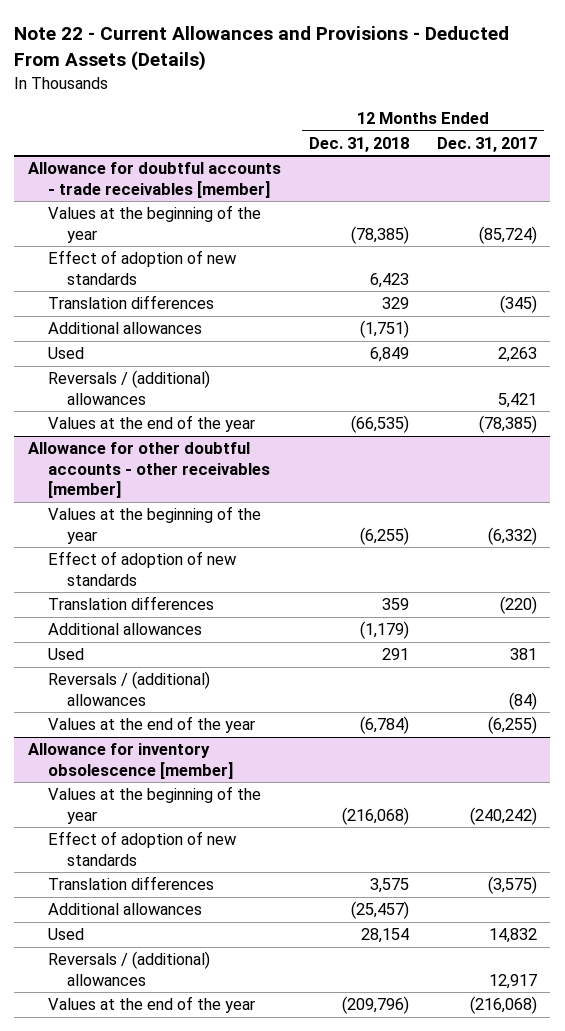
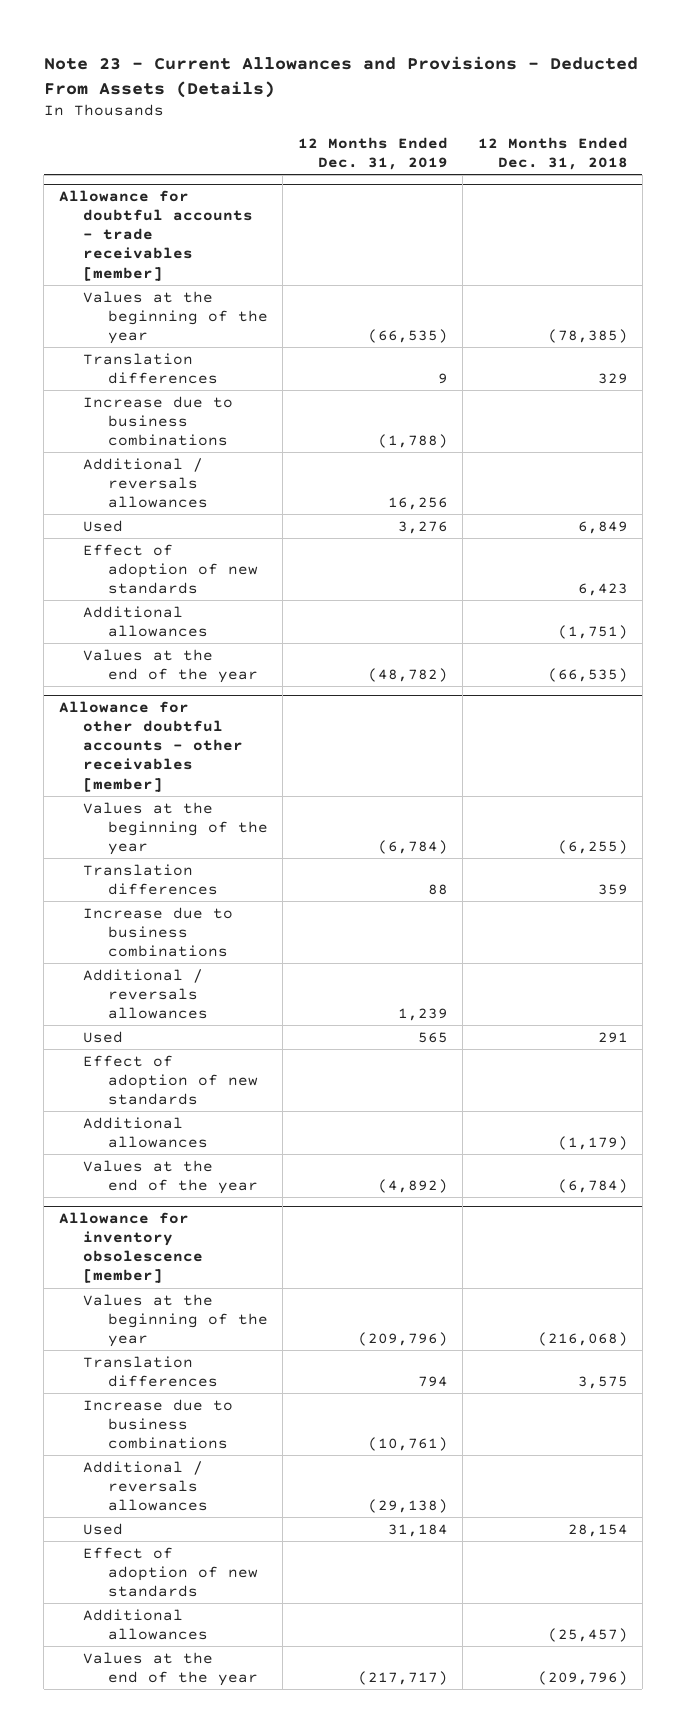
[14,26,510,71] Note 22 - Current Allowances and Provisions - Deducted From Assets (Details) -> [43,55,638,98] Note 23 - Current Allowances and Provisions - Deducted From Assets (Details)
[436,136,537,152] Dec. 31, 2017 -> none
none -> [297,136,448,171] 12 Months Ended Dec. 31, 2019
none -> [83,395,234,446] Increase due to business combinations
none -> [83,457,209,508] Additional / reversals allowances
[47,370,210,405] Reversals / (additional) allowances -> none
[47,250,237,285] Effect of adoption of new standards -> [83,543,259,594] Effect of adoption of new standards
[47,322,202,335] Additional allowances -> [83,605,209,637] Additional allowances
none -> [83,906,234,957] Increase due to business combinations
none -> [83,968,209,1019] Additional / reversals allowances
[47,671,210,706] Reversals / (additional) allowances -> none
[47,551,237,586] Effect of adoption of new standards -> [83,1054,259,1105] Effect of adoption of new standards
[47,623,202,636] Additional allowances -> [83,1116,209,1148] Additional allowances
none -> [83,1398,234,1449] Increase due to business combinations
none -> [83,1460,209,1511] Additional / reversals allowances
[47,951,210,986] Reversals / (additional) allowances -> none
[47,831,237,866] Effect of adoption of new standards -> [83,1546,259,1597] Effect of adoption of new standards
[47,903,202,916] Additional allowances -> [83,1608,209,1640] Additional allowances

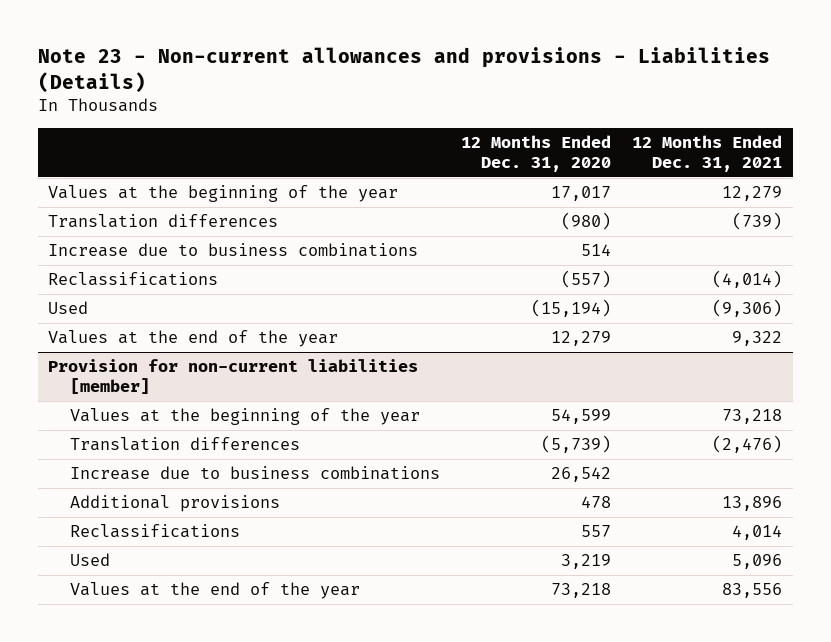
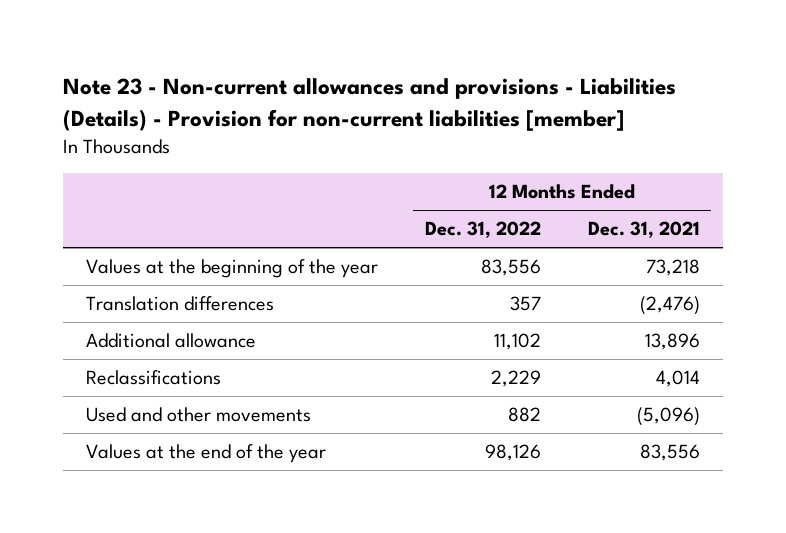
[37,47,770,93] Note 23 - Non-current allowances and provisions - Liabilities (Details) -> [62,78,676,131] Note 23 - Non-current allowances and provisions - Liabilities (Details) - Provision for non-current liabilities [member]
[461,134,612,173] 12 Months Ended Dec. 31, 2020 -> none
none -> [424,221,541,239] Dec. 31, 2022
[48,185,399,203] Values at the beginning of the year -> none
[48,214,279,229] Translation differences -> none
[48,243,419,258] Increase due to business combinations -> none
[48,272,219,287] Reclassifications -> none
[48,301,89,315] Used -> none
[48,330,339,348] Values at the end of the year -> none
[48,359,419,395] Provision for non-current liabilities [member] -> none
[69,466,440,481] Increase due to business combinations -> none
[69,495,280,513] Additional provisions -> [86,333,257,349] Additional allowance
[69,553,110,567] Used -> none
none -> [86,407,312,423] Used and other movements

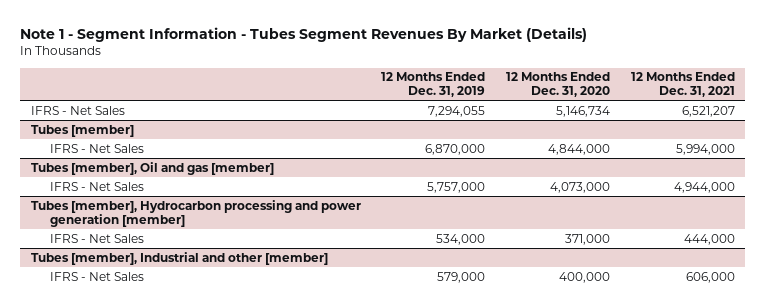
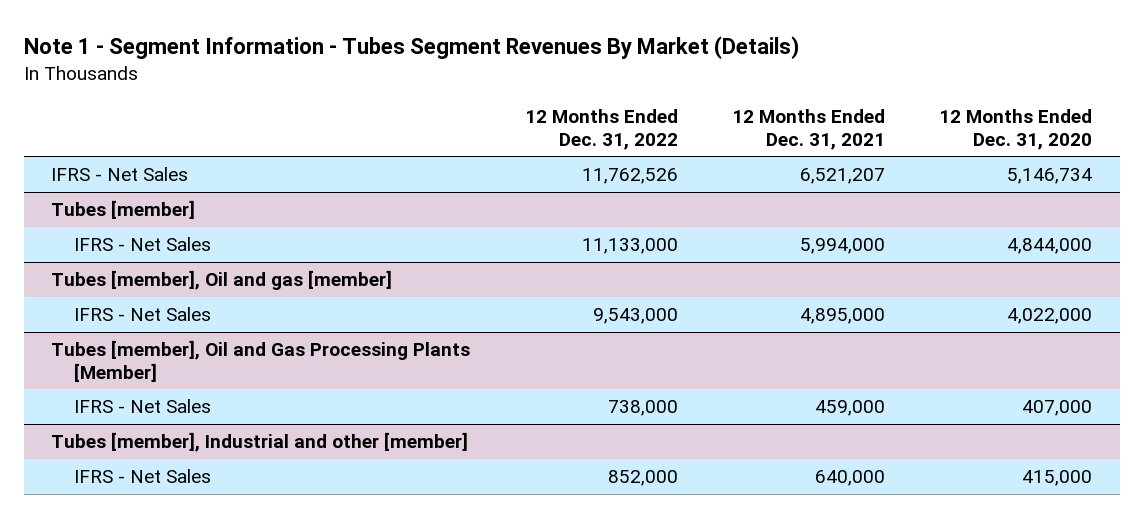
[381,72,486,98] 12 Months Ended Dec. 31, 2019 -> none
none -> [524,109,678,150] 12 Months Ended Dec. 31, 2022
[30,199,361,227] Tubes [member], Hydrocarbon processing and power generation [member] -> none
[549,181,610,193] 4,073,000 -> [1007,308,1093,325] 4,022,000
[673,181,735,193] 4,944,000 -> [800,308,886,325] 4,895,000
none -> [51,340,471,382] Tubes [member], Oil and Gas Processing Plants [Member]
[564,233,610,245] 371,000 -> [1022,400,1093,417] 407,000
[683,233,735,245] 444,000 -> [815,400,886,417] 459,000
[558,271,610,283] 400,000 -> [1022,470,1093,487] 415,000
[685,271,735,283] 606,000 -> [815,470,886,487] 640,000

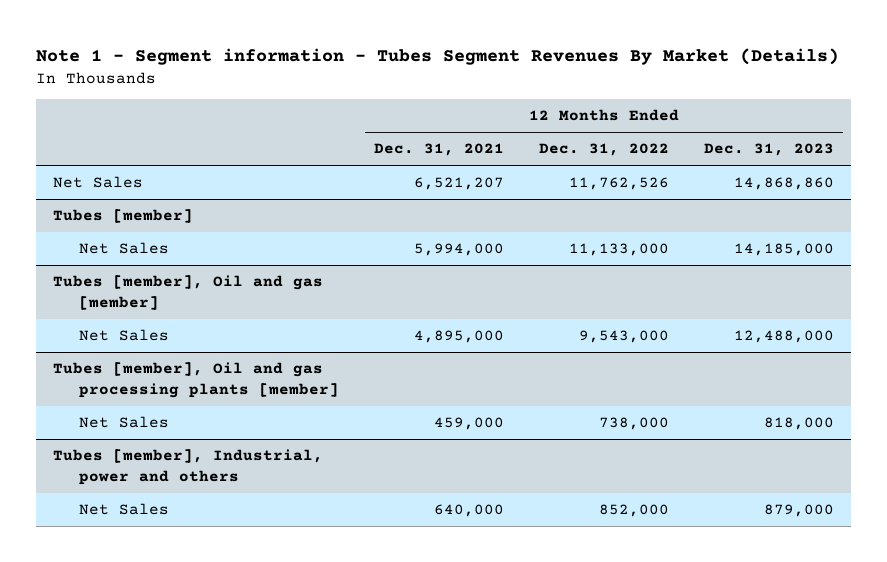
[24,36,800,60] Note 1 - Segment Information - Tubes Segment Revenues By Market (Details) -> [35,48,839,66] Note 1 - Segment information - Tubes Segment Revenues By Market (Details)
[939,109,1093,150] 12 Months Ended Dec. 31, 2020 -> none
none -> [703,143,834,157] Dec. 31, 2023
[51,167,189,182] IFRS - Net Sales -> [53,176,144,189] Net Sales
[73,237,211,252] IFRS - Net Sales -> [78,242,169,255] Net Sales
[73,307,211,322] IFRS - Net Sales -> [78,329,169,342] Net Sales
[51,340,471,382] Tubes [member], Oil and Gas Processing Plants [Member] -> [53,362,339,399] Tubes [member], Oil and gas processing plants [member]
[73,399,211,414] IFRS - Net Sales -> [78,416,169,429] Net Sales
[51,432,469,453] Tubes [member], Industrial and other [member] -> [53,449,324,486] Tubes [member], Industrial, power and others
[73,469,211,484] IFRS - Net Sales -> [78,503,169,516] Net Sales

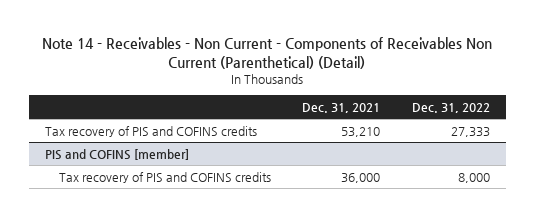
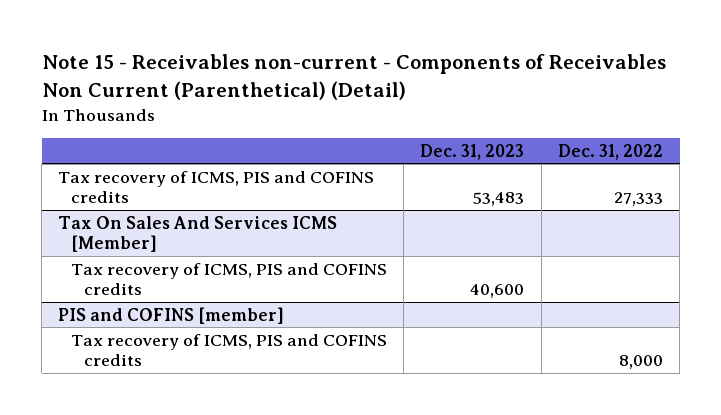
[42,36,493,69] Note 14 - Receivables - Non Current - Components of Receivables Non Current (Parenthetical) (Detail) -> [41,54,666,100] Note 15 - Receivables non-current - Components of Receivables Non Current (Parenthetical) (Detail)
[302,102,381,113] Dec. 31, 2021 -> none
none -> [420,143,525,160] Dec. 31, 2023
[44,125,257,137] Tax recovery of PIS and COFINS credits -> [58,170,375,204] Tax recovery of ICMS, PIS and COFINS credits
none -> [58,215,338,253] Tax On Sales And Services ICMS [Member]
none -> [71,262,388,296] Tax recovery of ICMS, PIS and COFINS credits
[58,171,271,183] Tax recovery of PIS and COFINS credits -> [71,333,388,367] Tax recovery of ICMS, PIS and COFINS credits

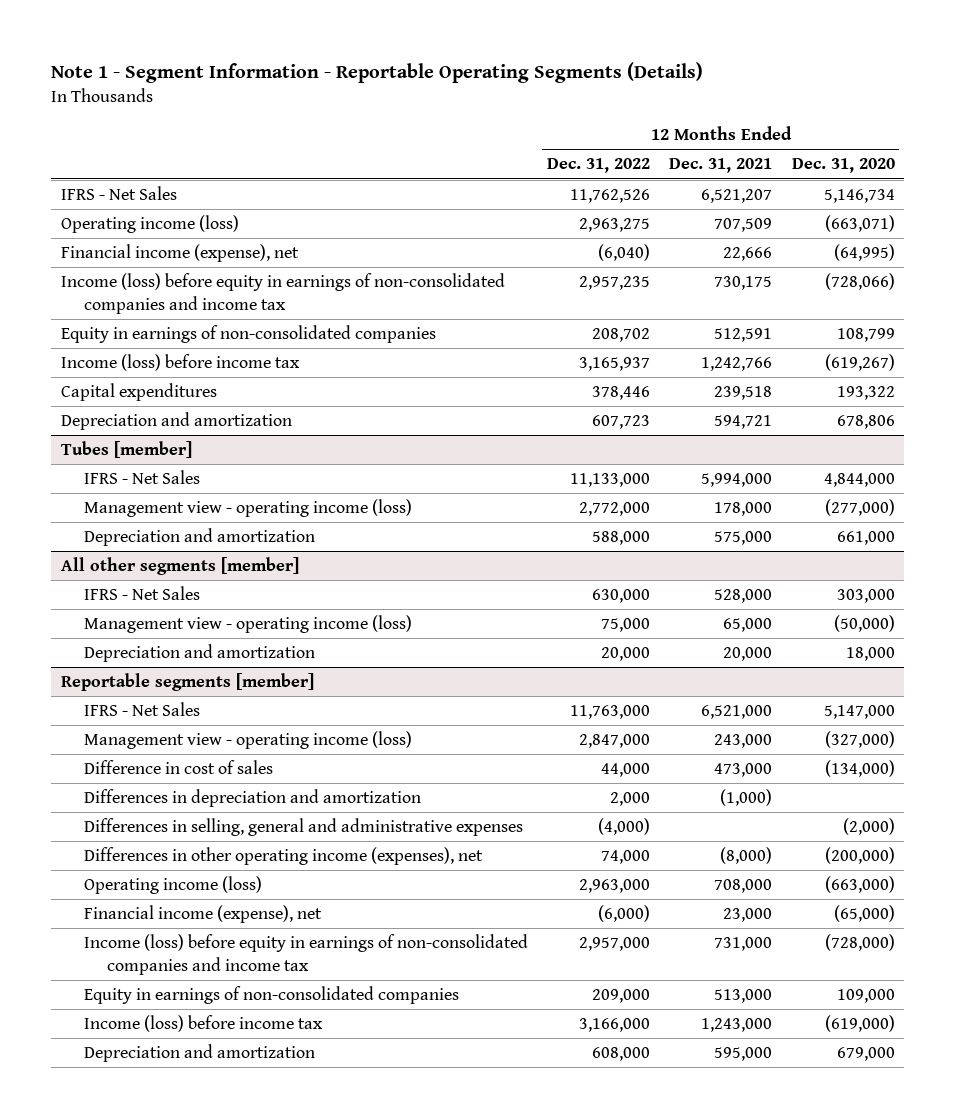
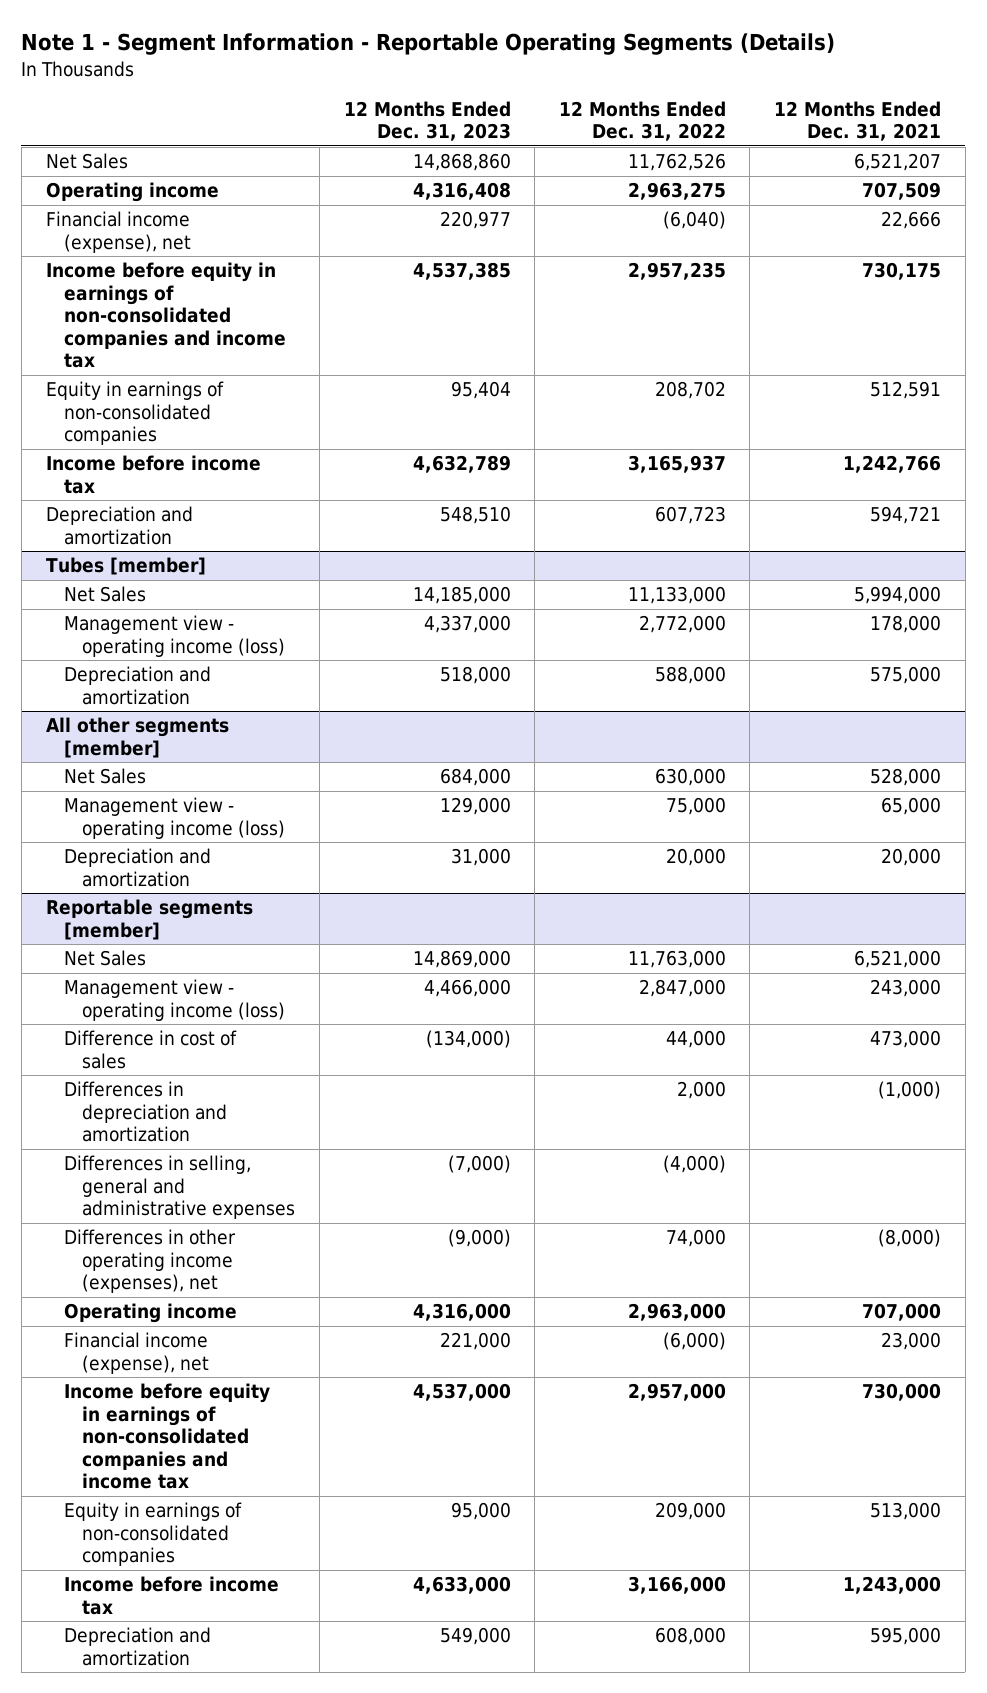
[791,158,895,174] Dec. 31, 2020 -> none
none -> [343,100,511,142] 12 Months Ended Dec. 31, 2023
[60,186,177,201] IFRS - Net Sales -> [45,153,128,170] Net Sales
[60,215,239,234] Operating income (loss) -> [45,182,219,203] Operating income
[60,273,505,314] Income (loss) before equity in earnings of non-consolidated companies and income tax -> [45,262,287,369] Income before equity in earnings of non-consolidated companies and income tax
[60,383,217,402] Capital expenditures -> none
[60,354,300,372] Income (loss) before income tax -> [45,455,261,494] Income before income tax
[83,470,200,485] IFRS - Net Sales -> [64,586,147,603] Net Sales
[83,586,200,601] IFRS - Net Sales -> [64,768,147,785] Net Sales
[83,702,200,717] IFRS - Net Sales -> [64,950,147,967] Net Sales
[83,876,262,895] Operating income (loss) -> [64,1303,238,1324] Operating income
[714,879,773,894] 708,000 -> [862,1303,942,1322] 707,000
[83,934,528,975] Income (loss) before equity in earnings of non-consolidated companies and income tax -> [64,1383,271,1490] Income before equity in earnings of non-consolidated companies and income tax
[714,937,773,952] 731,000 -> [862,1383,942,1402] 730,000
[83,1015,323,1033] Income (loss) before income tax -> [64,1576,280,1615] Income before income tax

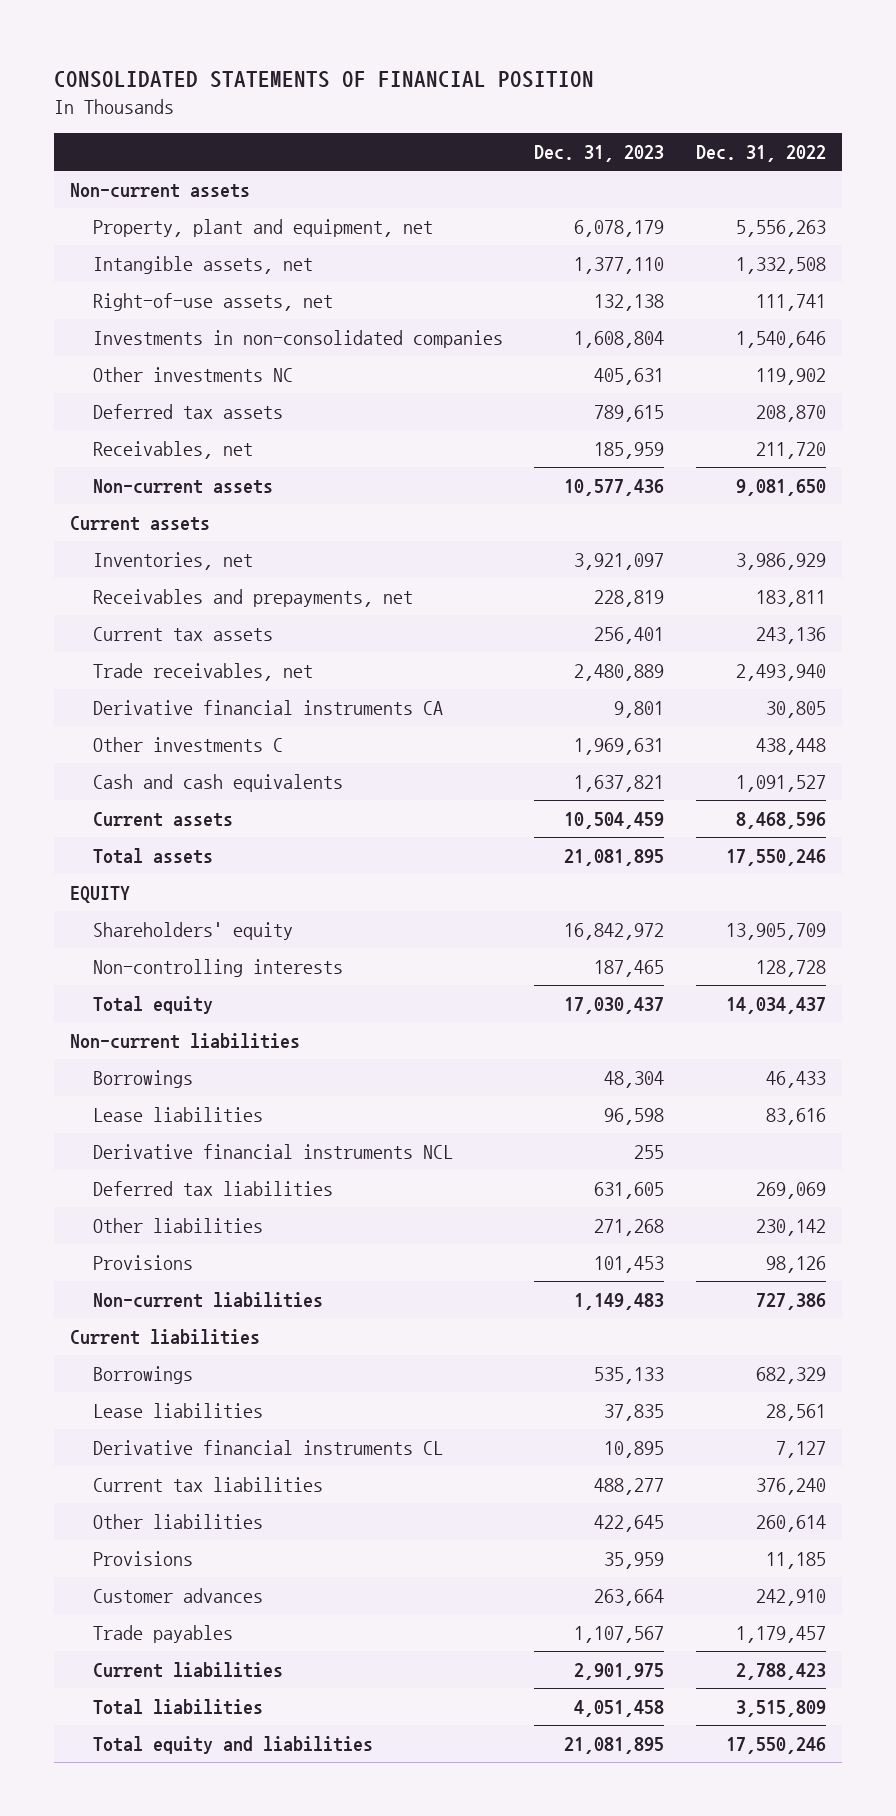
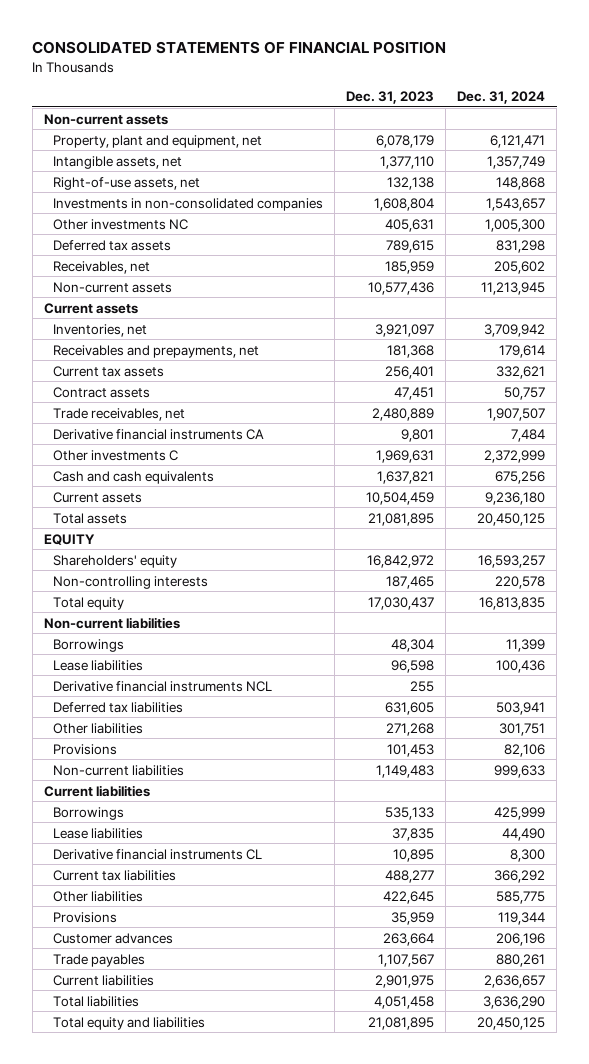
[695,144,826,162] Dec. 31, 2022 -> none
none -> [457,90,546,104] Dec. 31, 2024
[594,590,665,608] 228,819 -> [387,344,435,358] 181,368
none -> [53,386,151,398] Contract assets

